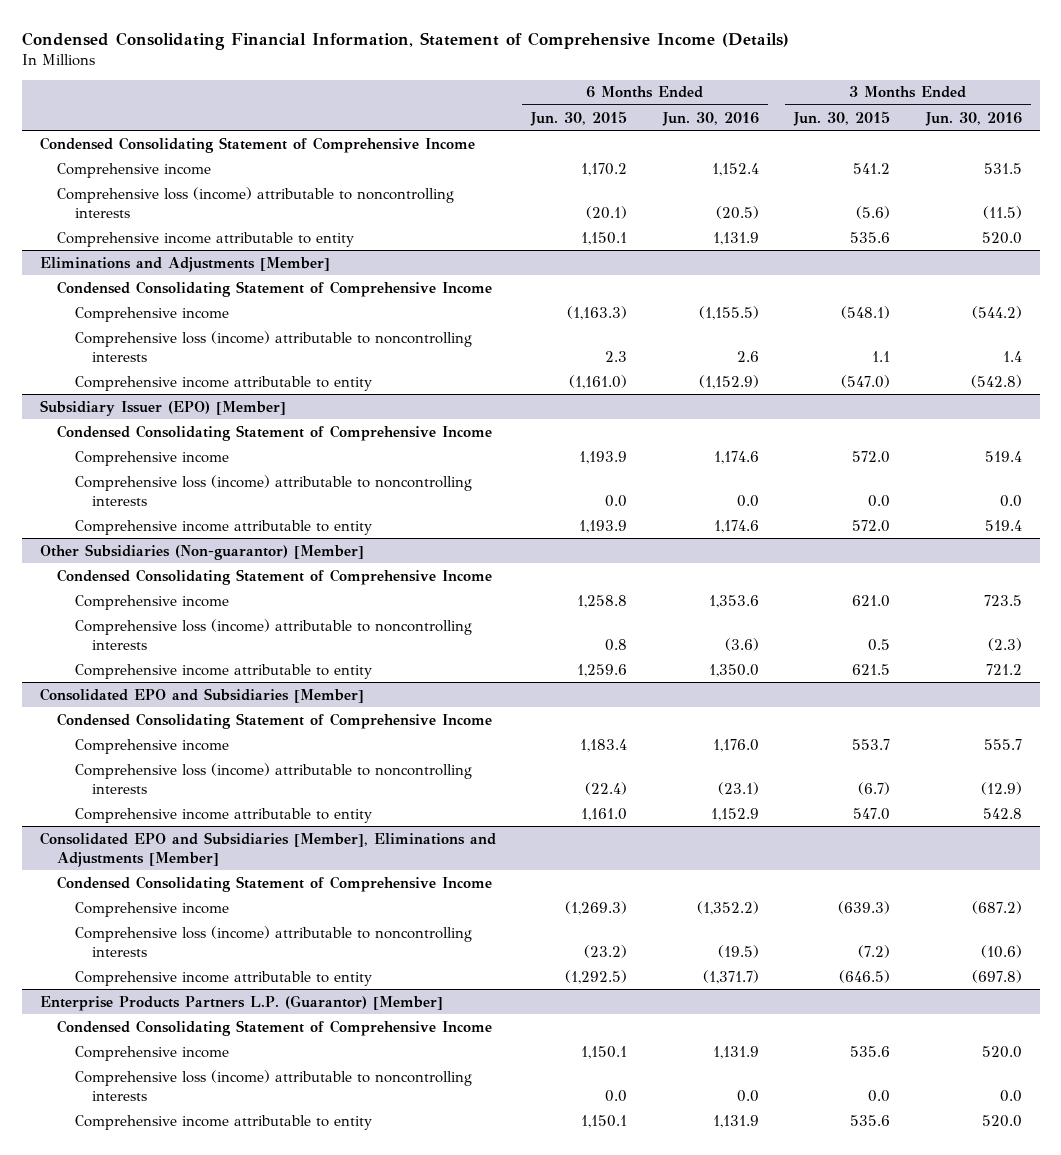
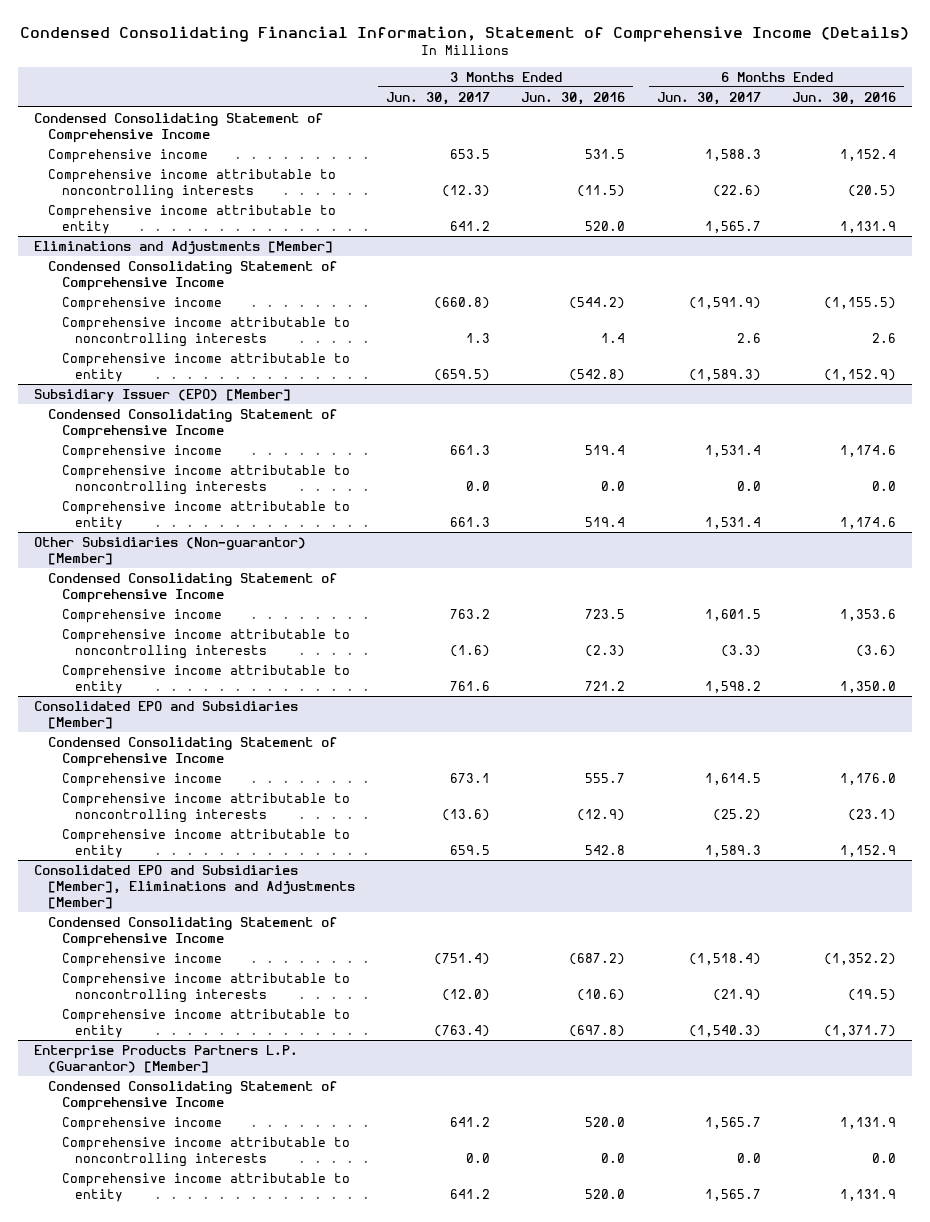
[530,110,628,126] Jun. 30, 2015 -> none
[793,110,891,126] Jun. 30, 2015 -> none
none -> [386,91,491,105] Jun. 30, 2017
none -> [656,91,761,105] Jun. 30, 2017
[57,186,455,218] Comprehensive loss (income) attributable to noncontrolling interests -> [47,168,336,199] Comprehensive income attributable to noncontrolling interests
[74,330,472,362] Comprehensive loss (income) attributable to noncontrolling interests -> [61,316,350,347] Comprehensive income attributable to noncontrolling interests
[74,474,472,506] Comprehensive loss (income) attributable to noncontrolling interests -> [61,464,350,495] Comprehensive income attributable to noncontrolling interests
[74,618,472,650] Comprehensive loss (income) attributable to noncontrolling interests -> [61,628,350,659] Comprehensive income attributable to noncontrolling interests
[74,762,472,794] Comprehensive loss (income) attributable to noncontrolling interests -> [61,792,350,823] Comprehensive income attributable to noncontrolling interests
[74,925,472,957] Comprehensive loss (income) attributable to noncontrolling interests -> [61,972,350,1003] Comprehensive income attributable to noncontrolling interests
[74,1069,472,1101] Comprehensive loss (income) attributable to noncontrolling interests -> [61,1136,350,1167] Comprehensive income attributable to noncontrolling interests

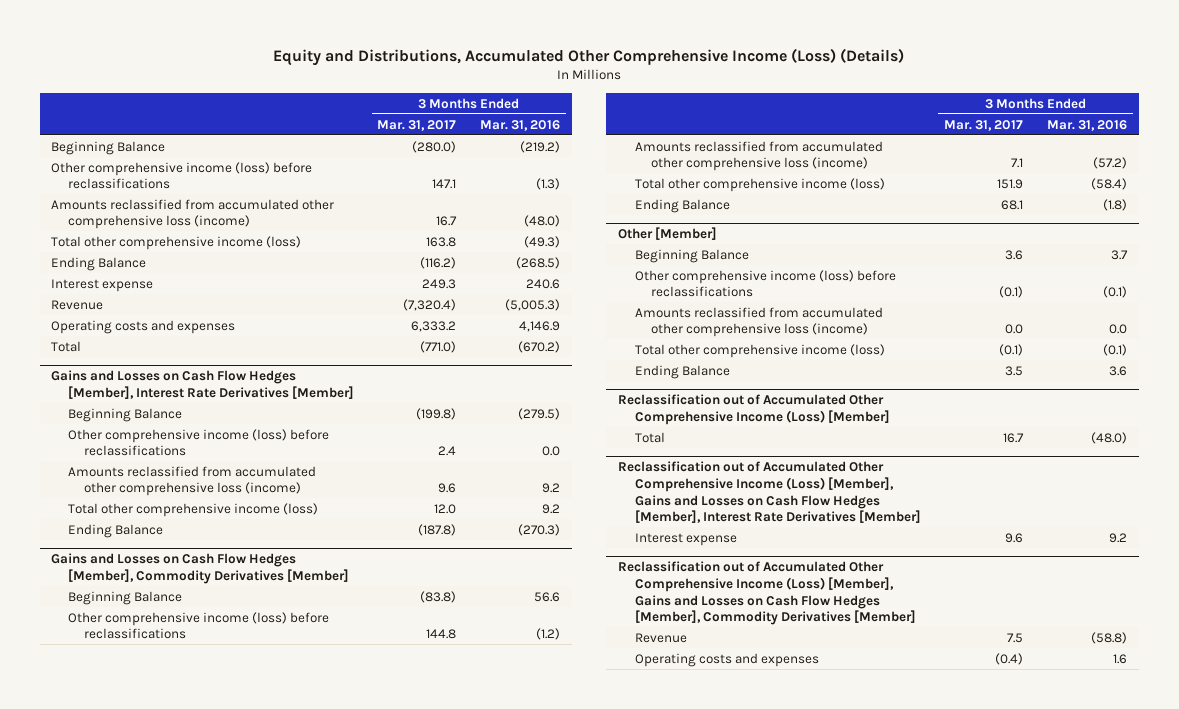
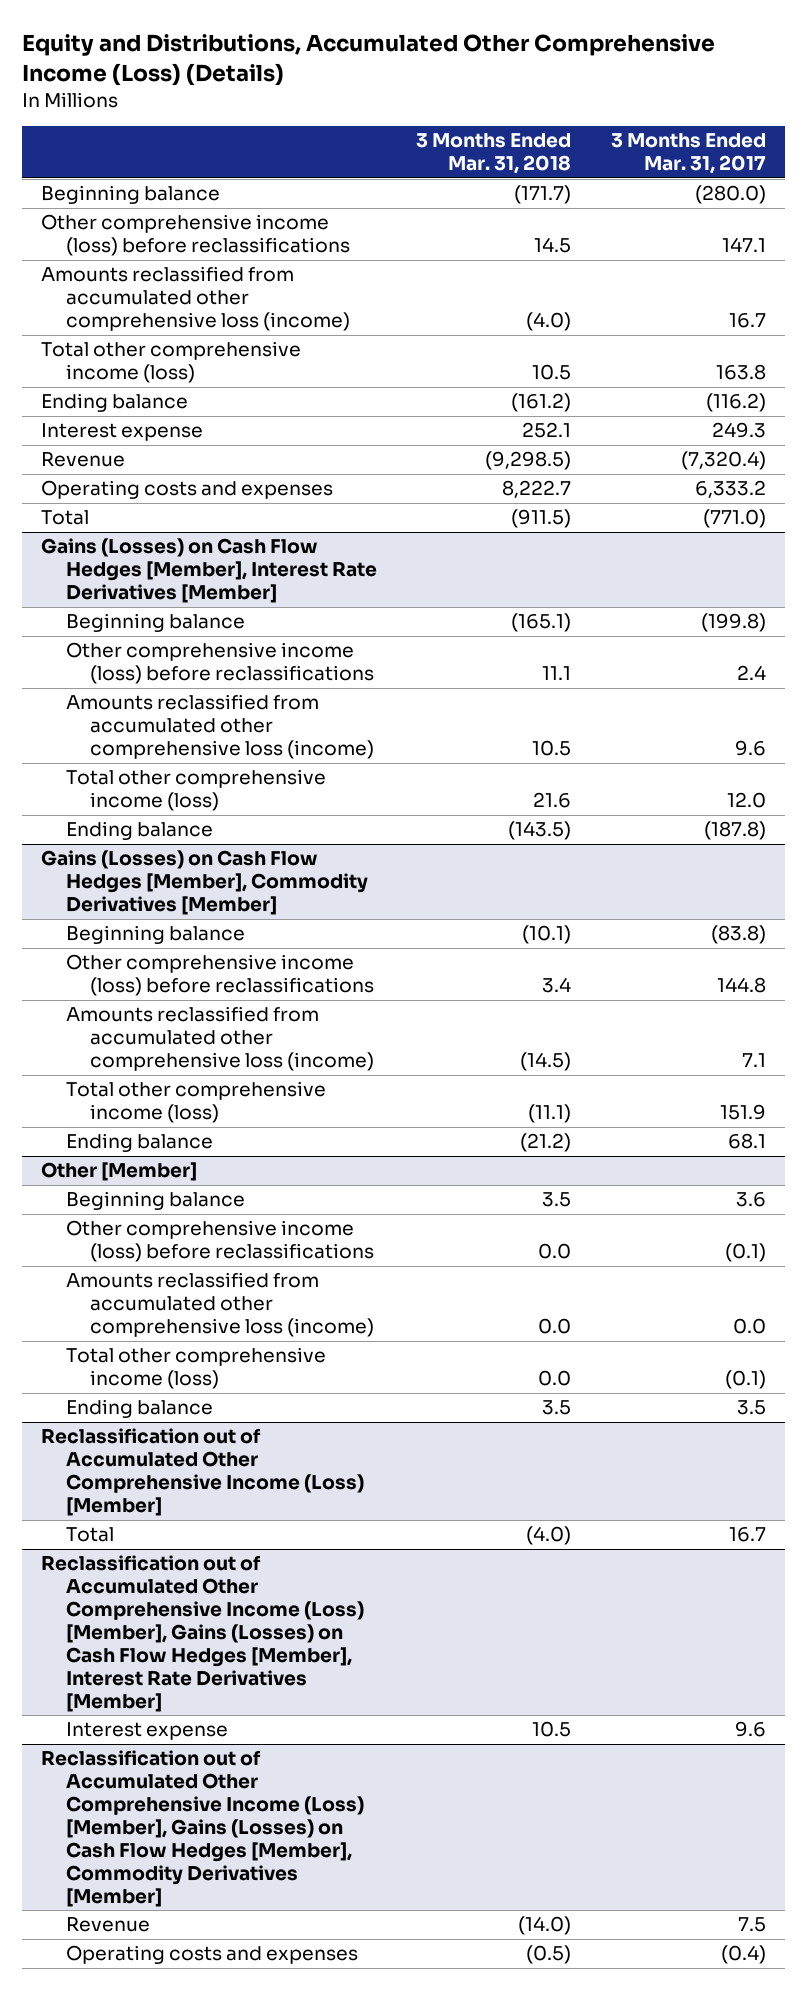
[480,119,561,131] Mar. 31, 2016 -> none
none -> [416,133,572,175] 3 Months Ended Mar. 31, 2018
[51,140,166,155] Beginning Balance -> [41,185,221,205] Beginning balance
[51,256,147,271] Ending Balance -> [41,393,189,413] Ending balance
[51,370,354,399] Gains and Losses on Cash Flow Hedges [Member], Interest Rate Derivatives [Member] -> [41,538,377,604] Gains (Losses) on Cash Flow Hedges [Member], Interest Rate Derivatives [Member]
[67,407,182,422] Beginning Balance -> [65,613,245,633] Beginning balance
[67,523,163,538] Ending Balance -> [65,821,213,841] Ending balance
[51,553,349,584] Gains and Losses on Cash Flow Hedges [Member], Commodity Derivatives [Member] -> [41,850,368,916] Gains (Losses) on Cash Flow Hedges [Member], Commodity Derivatives [Member]
[67,590,182,605] Beginning Balance -> [65,925,245,945] Beginning balance
[634,198,730,213] Ending Balance -> [65,1133,213,1153] Ending balance
[634,248,749,263] Beginning Balance -> [65,1191,245,1211] Beginning balance
[634,364,730,379] Ending Balance -> [65,1399,213,1419] Ending balance
[618,461,921,524] Reclassification out of Accumulated Other Comprehensive Income (Loss) [Member], Gains and Losses on Cash Flow Hedges [Member], Interest Rate Derivatives [Member] -> [41,1555,364,1712] Reclassification out of Accumulated Other Comprehensive Income (Loss) [Member], Gains (Losses) on Cash Flow Hedges [Member], Interest Rate Derivatives [Member]
[618,561,916,626] Reclassification out of Accumulated Other Comprehensive Income (Loss) [Member], Gains and Losses on Cash Flow Hedges [Member], Commodity Derivatives [Member] -> [41,1750,364,1907] Reclassification out of Accumulated Other Comprehensive Income (Loss) [Member], Gains (Losses) on Cash Flow Hedges [Member], Commodity Derivatives [Member]

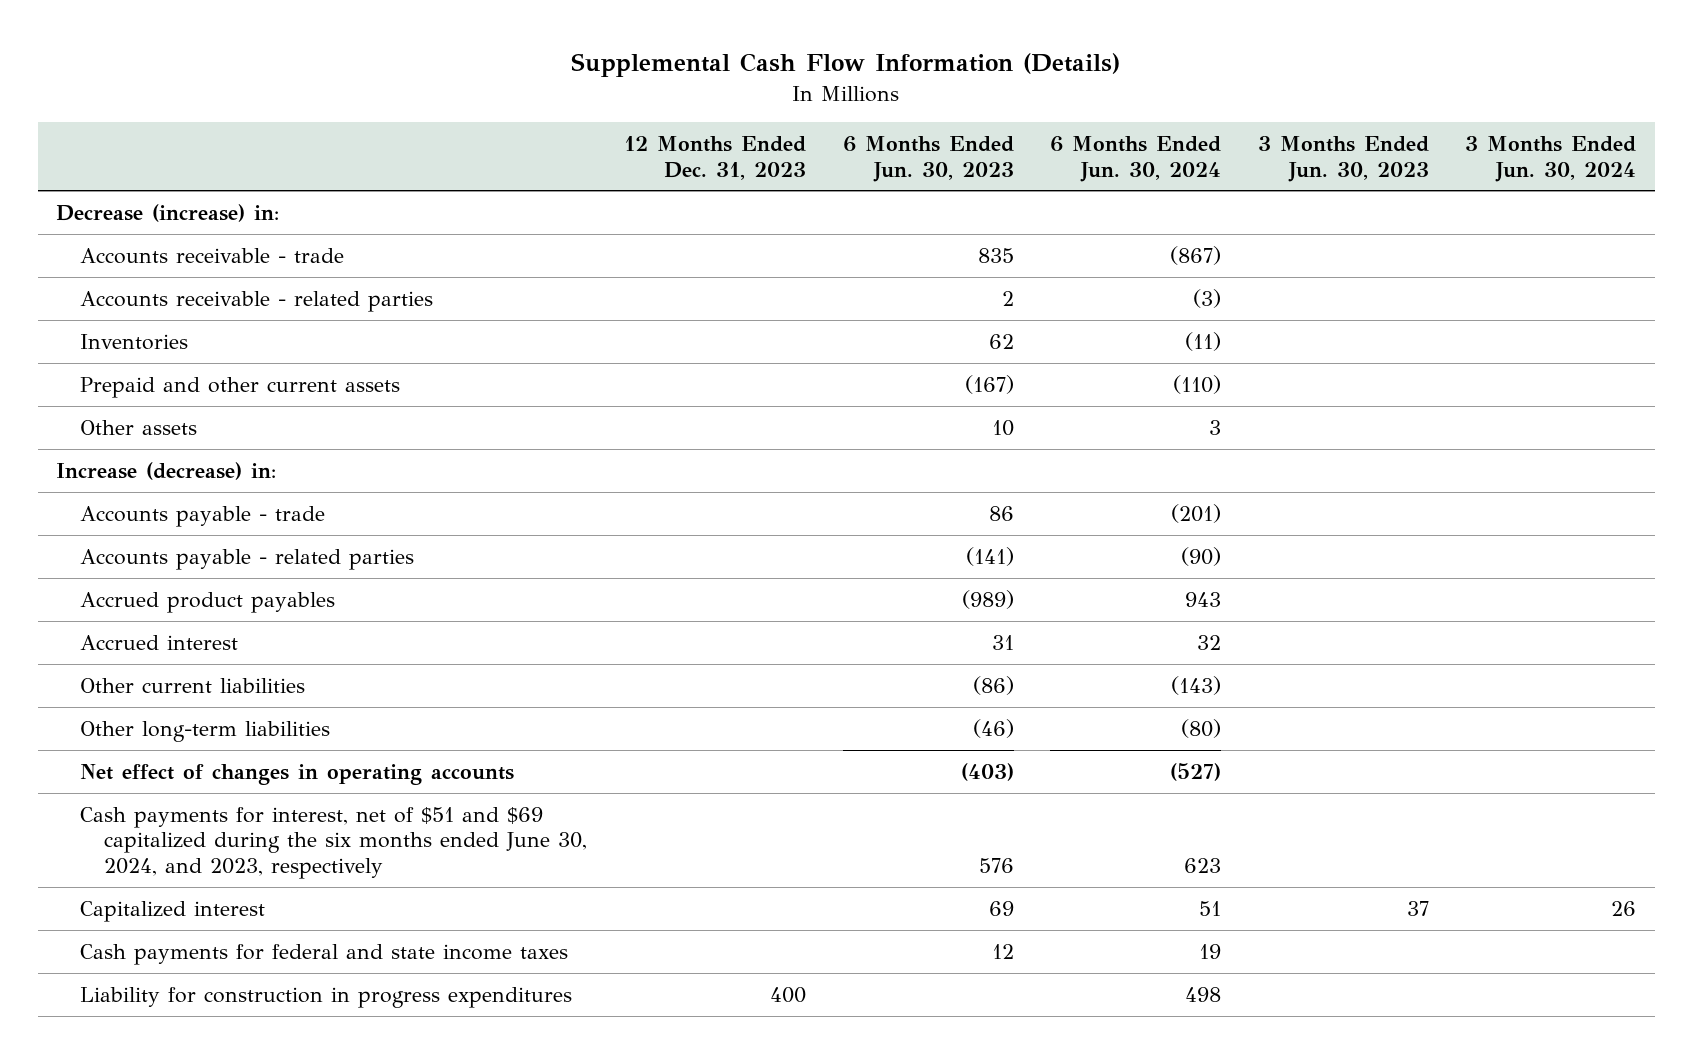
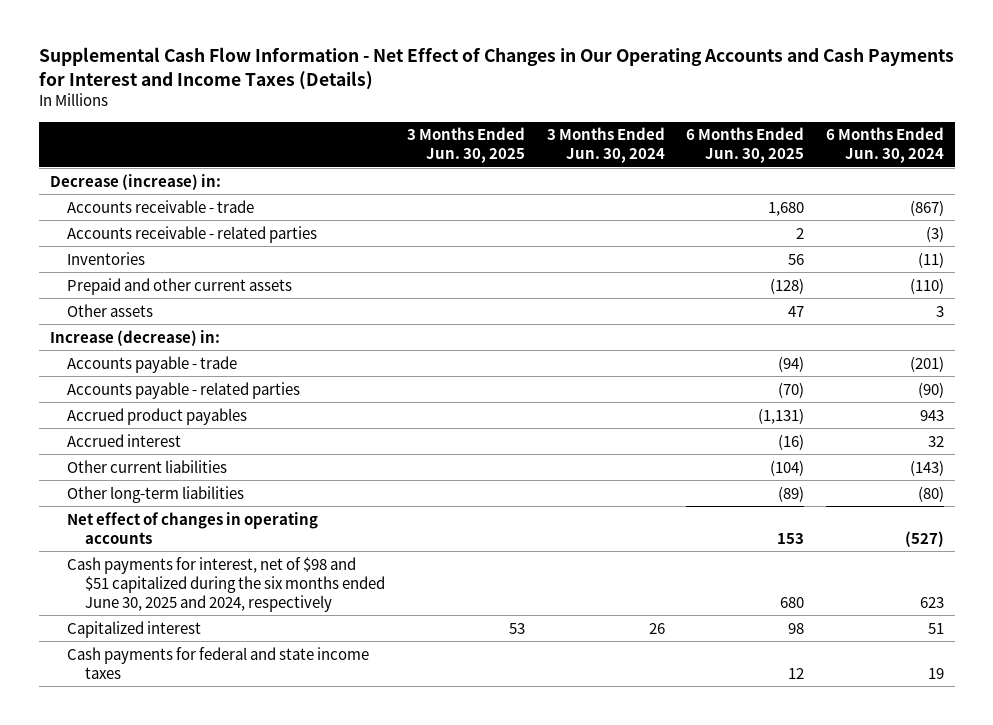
[571,53,1121,78] Supplemental Cash Flow Information (Details) -> [38,47,954,90] Supplemental Cash Flow Information - Net Effect of Changes in Our Operating Accounts and Cash Payments for Interest and Income Taxes (Details)
[623,136,806,180] 12 Months Ended Dec. 31, 2023 -> none
[842,136,1014,182] 6 Months Ended Jun. 30, 2023 -> none
[1257,136,1429,182] 3 Months Ended Jun. 30, 2023 -> none
none -> [406,127,525,164] 3 Months Ended Jun. 30, 2025
none -> [686,127,805,164] 6 Months Ended Jun. 30, 2025
[80,806,588,879] Cash payments for interest, net of $51 and $69 capitalized during the six months ended June 30, 2024, and 2023, respectively -> [67,556,386,612] Cash payments for interest, net of $98 and $51 capitalized during the six months ended June 30, 2025 and 2024, respectively
[80,986,573,1008] Liability for construction in progress expenditures -> none

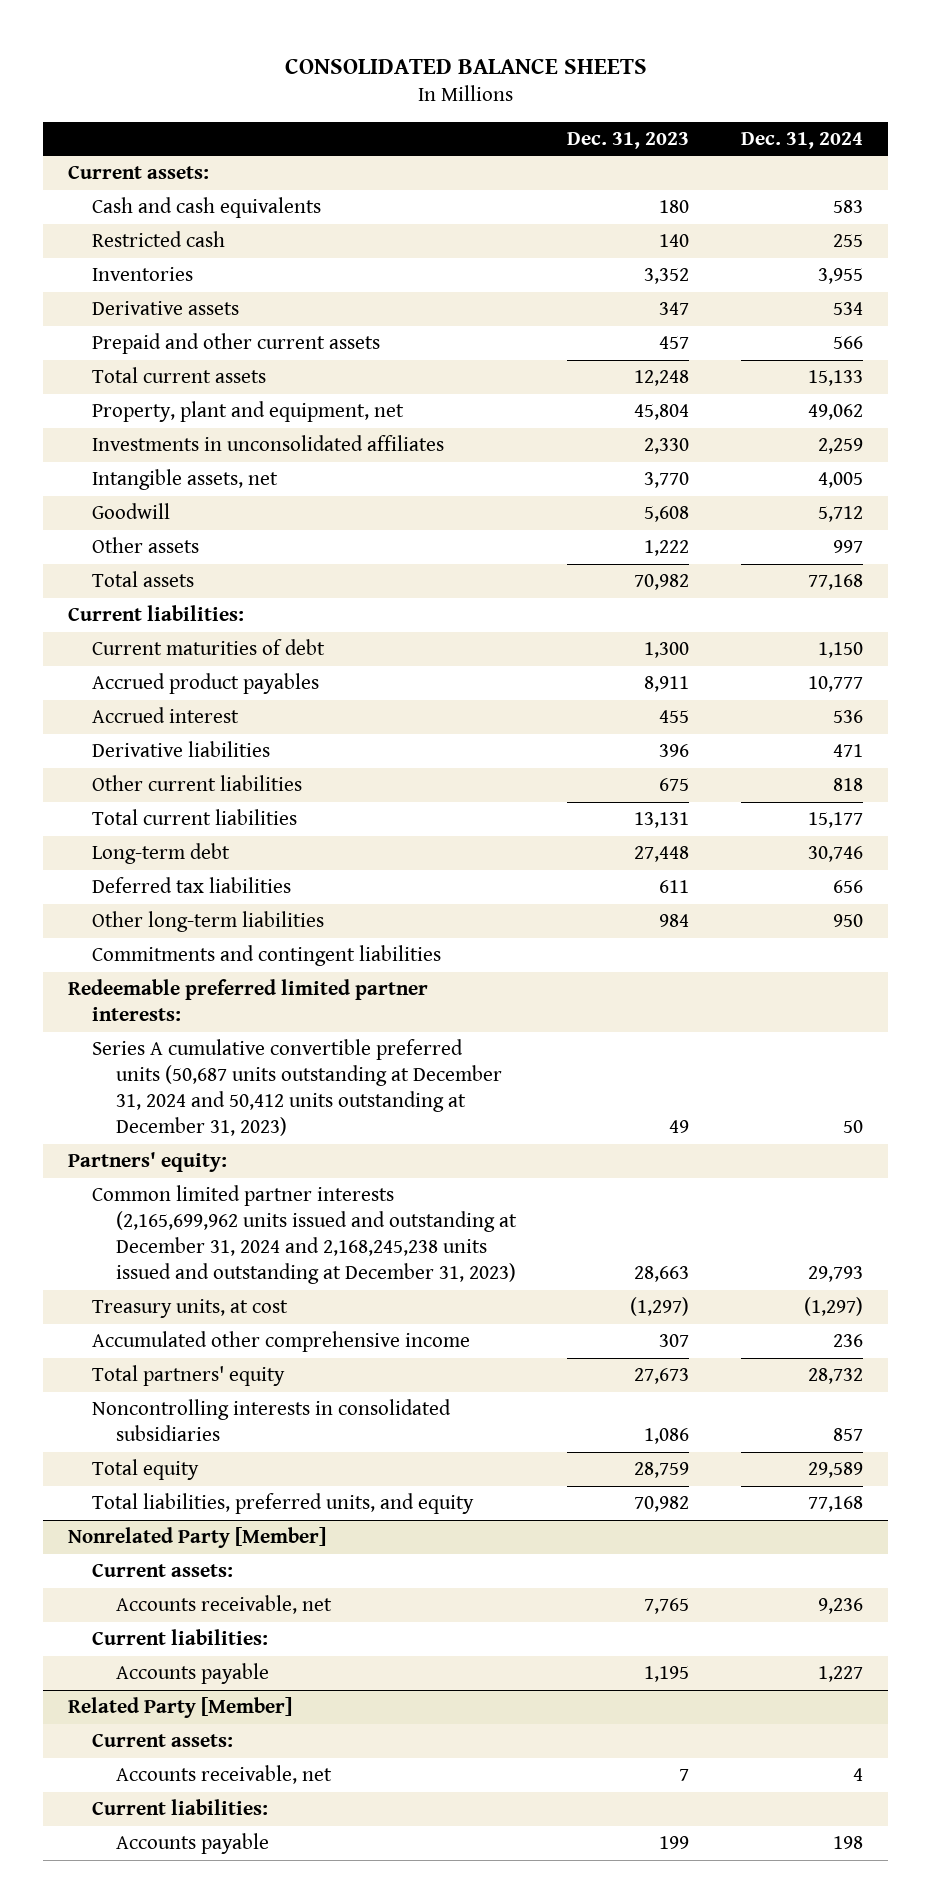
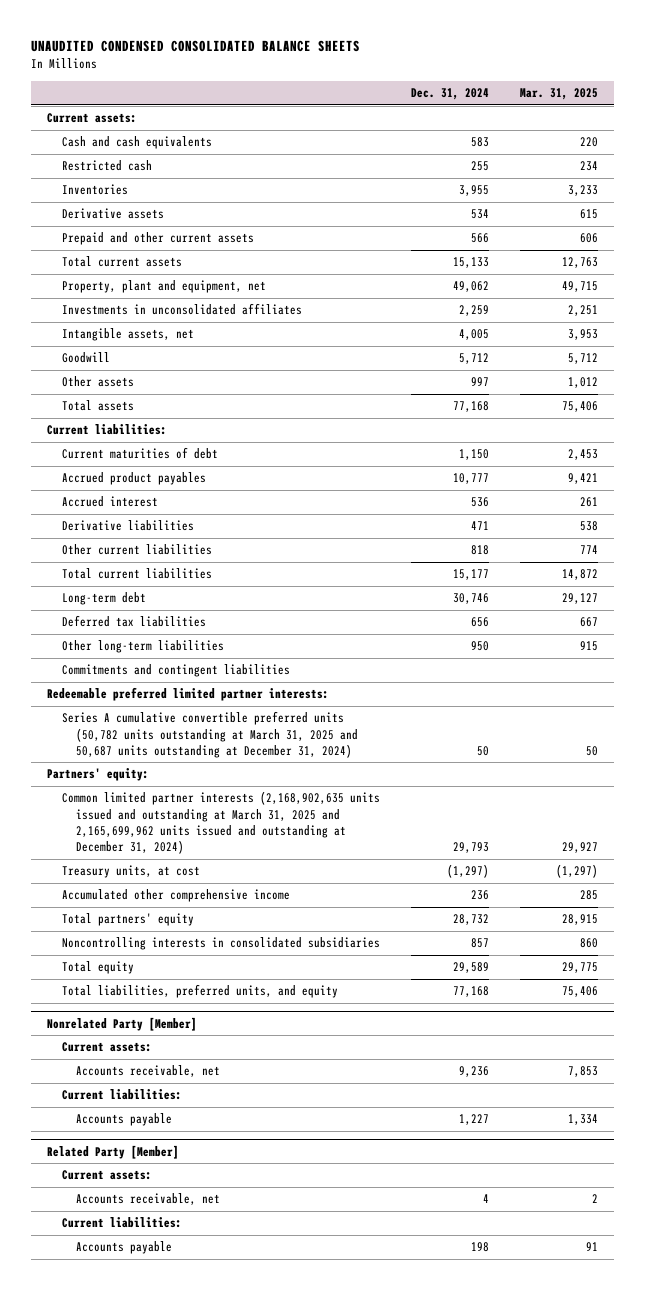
[284,59,647,75] CONSOLIDATED BALANCE SHEETS -> [31,39,361,52] UNAUDITED CONDENSED CONSOLIDATED BALANCE SHEETS
[567,131,690,149] Dec. 31, 2023 -> none
none -> [520,88,599,101] Mar. 31, 2025
[92,1039,503,1137] Series A cumulative convertible preferred units (50,687 units outstanding at December 31, 2024 and 50,412 units outstanding at December 31, 2023) -> [61,711,359,758] Series A cumulative convertible preferred units (50,782 units outstanding at March 31, 2025 and 50,687 units outstanding at December 31, 2024)
[92,1185,518,1285] Common limited partner interests (2,165,699,962 units issued and outstanding at December 31, 2024 and 2,168,245,238 units issued and outstanding at December 31, 2023) -> [61,791,380,855] Common limited partner interests (2,168,902,635 units issued and outstanding at March 31, 2025 and 2,165,699,962 units issued and outstanding at December 31, 2024)

